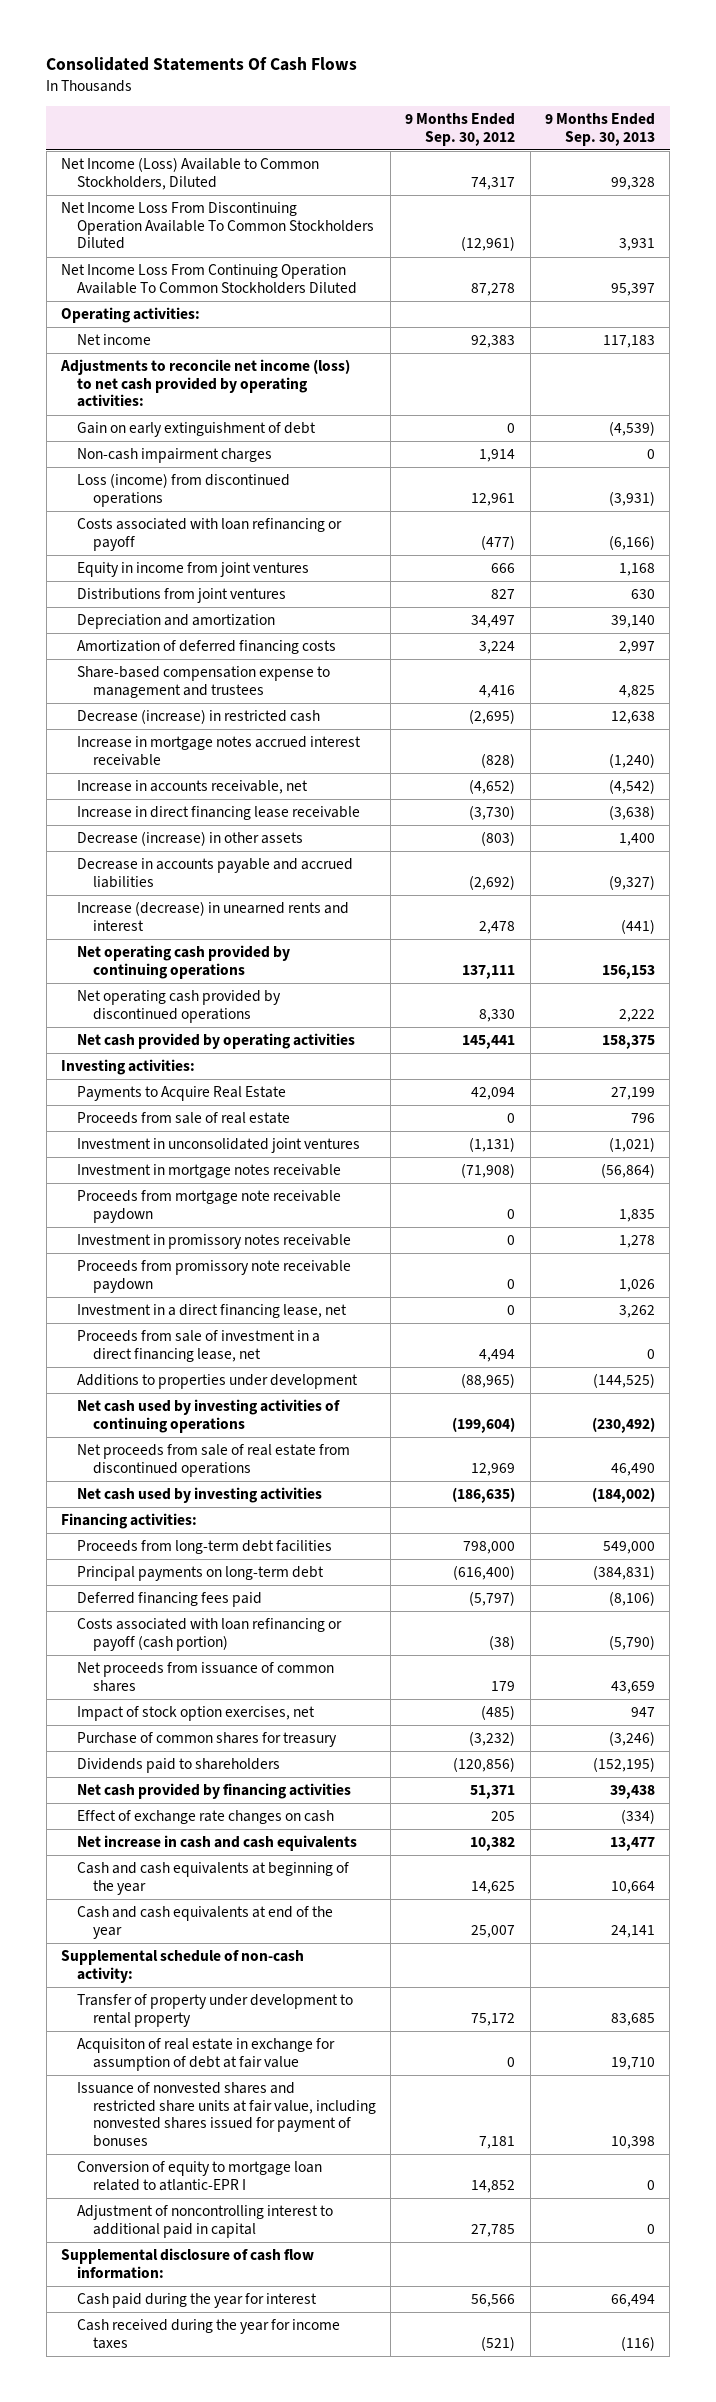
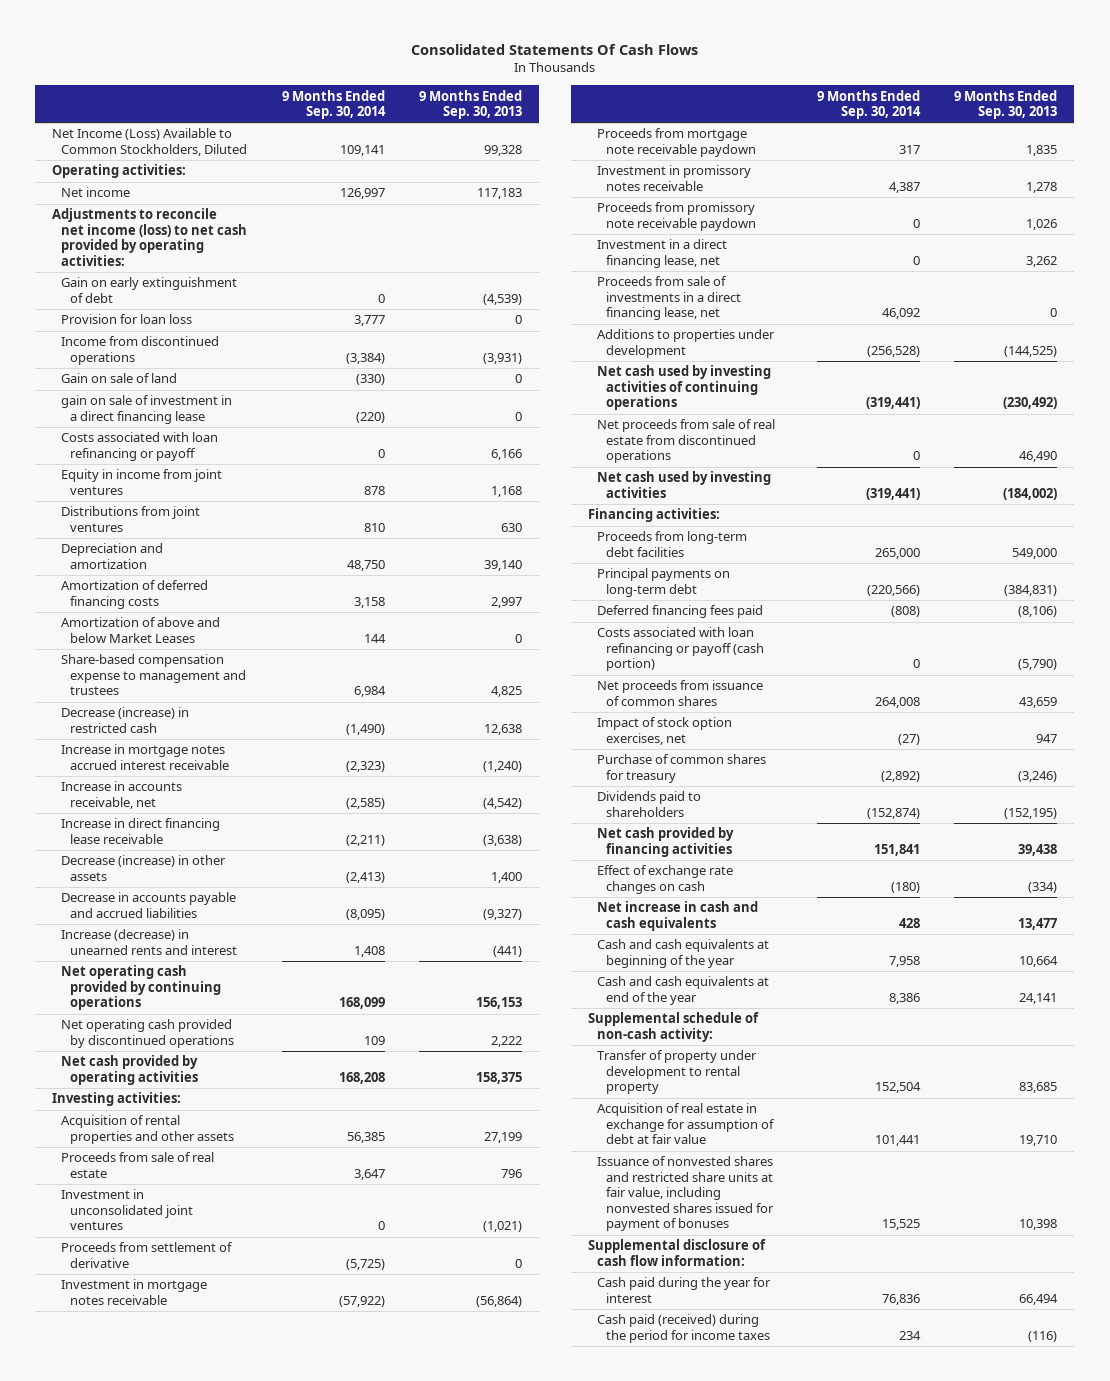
[405,113,516,146] 9 Months Ended Sep. 30, 2012 -> none
none -> [281,89,386,120] 9 Months Ended Sep. 30, 2014
[61,202,374,250] Net Income Loss From Discontinuing Operation Available To Common Stockholders Diluted -> none
[61,264,357,294] Net Income Loss From Continuing Operation Available To Common Stockholders Diluted -> none
[76,448,272,464] Non-cash impairment charges -> none
none -> [61,314,193,325] Provision for loan loss
[76,473,290,507] Loss (income) from discontinued operations -> [61,336,220,365] Income from discontinued operations
none -> [61,373,178,384] Gain on sale of land
none -> [61,395,233,424] gain on sale of investment in a direct financing lease
[608,534,655,550] (6,166) -> [490,448,522,460] 6,166
none -> [61,617,221,643] Amortization of above and below Market Leases
[76,1086,286,1102] Payments to Acquire Real Estate -> [61,1115,235,1144] Acquisition of rental properties and other assets
none -> [61,1242,234,1268] Proceeds from settlement of derivative
[76,1330,320,1362] Proceeds from sale of investment in a direct financing lease, net -> [596,276,741,321] Proceeds from sale of investments in a direct financing lease, net
[76,2038,335,2071] Acquisiton of real estate in exchange for assumption of debt at fair value -> [596,1103,775,1145] Acquisition of real estate in exchange for assumption of debt at fair value
[76,2161,322,2191] Conversion of equity to mortgage loan related to atlantic-EPR I -> none
[76,2205,333,2238] Adjustment of noncontrolling interest to additional paid in capital -> none
[76,2319,340,2349] Cash received during the year for income taxes -> [596,1314,770,1343] Cash paid (received) during the period for income taxes

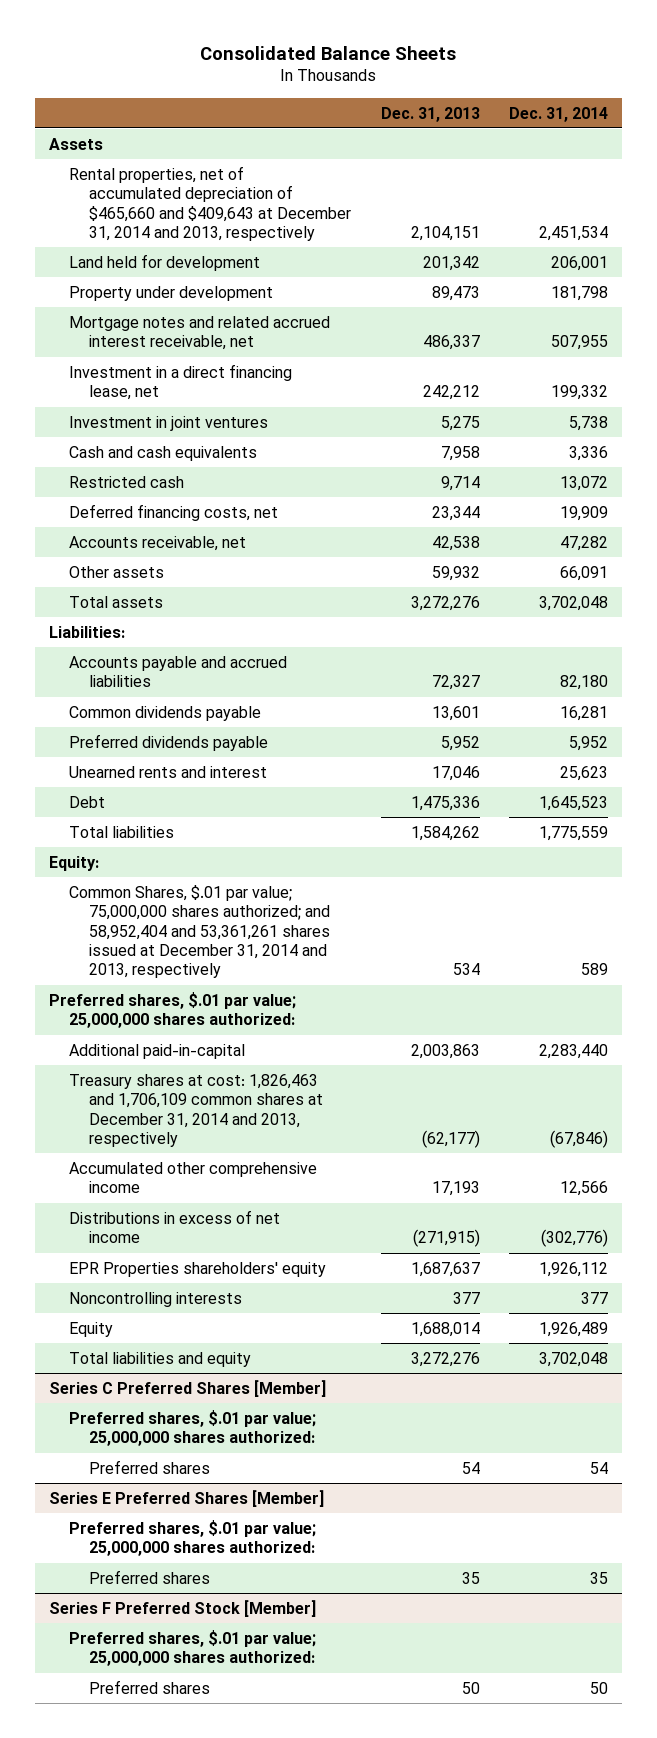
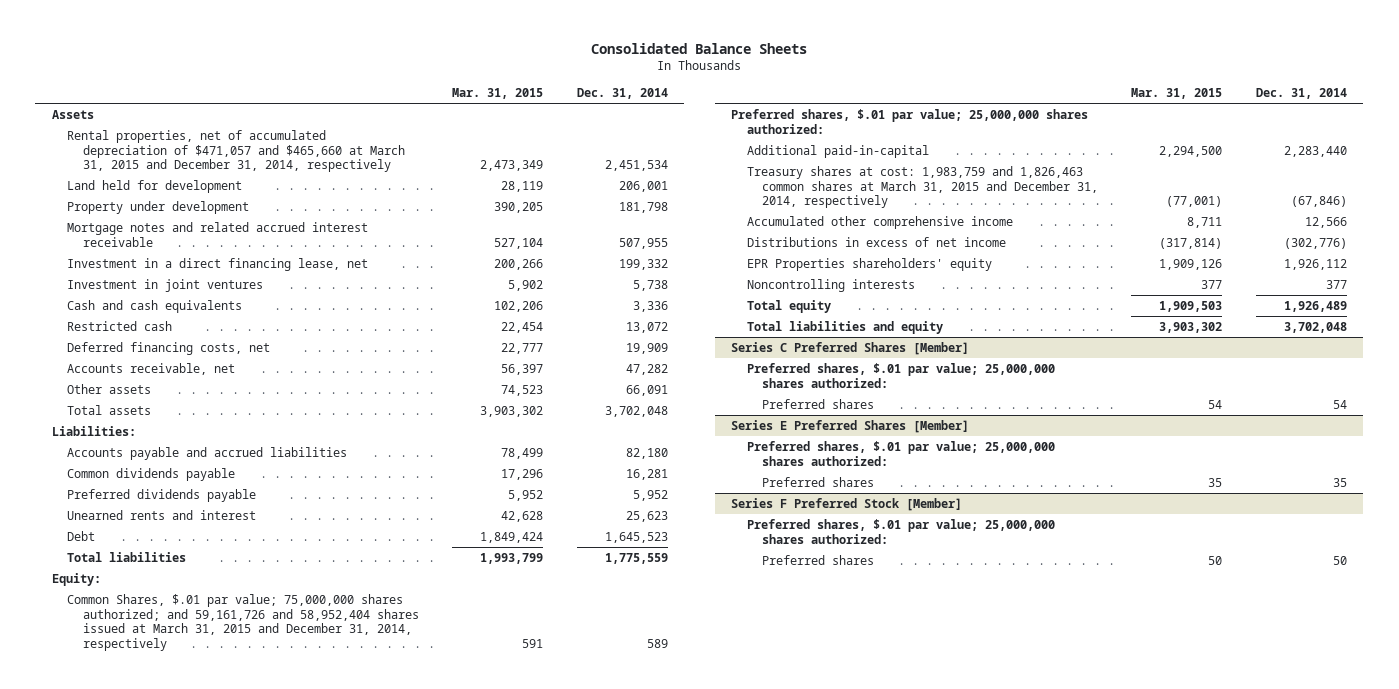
[380,106,480,122] Dec. 31, 2013 -> none
none -> [452,88,544,100] Mar. 31, 2015
[69,165,352,241] Rental properties, net of accumulated depreciation of $465,660 and $409,643 at December 31, 2014 and 2013, respectively -> [67,129,405,173] Rental properties, net of accumulated depreciation of $471,057 and $465,660 at March 31, 2015 and December 31, 2014, respectively
[69,315,331,351] Mortgage notes and related accrued interest receivable, net -> [67,221,369,247] Mortgage notes and related accrued interest receivable
[69,884,331,979] Common Shares, $.01 par value; 75,000,000 shares authorized; and 58,952,404 and 53,361,261 shares issued at December 31, 2014 and 2013, respectively -> [67,593,419,652] Common Shares, $.01 par value; 75,000,000 shares authorized; and 59,161,726 and 58,952,404 shares issued at March 31, 2015 and December 31, 2014, respectively
[69,1073,324,1147] Treasury shares at cost: 1,826,463 and 1,706,109 common shares at December 31, 2014 and 2013, respectively -> [746,165,1098,209] Treasury shares at cost: 1,983,759 and 1,826,463 common shares at March 31, 2015 and December 31, 2014, respectively
[69,1321,114,1337] Equity -> [746,299,831,313] Total equity

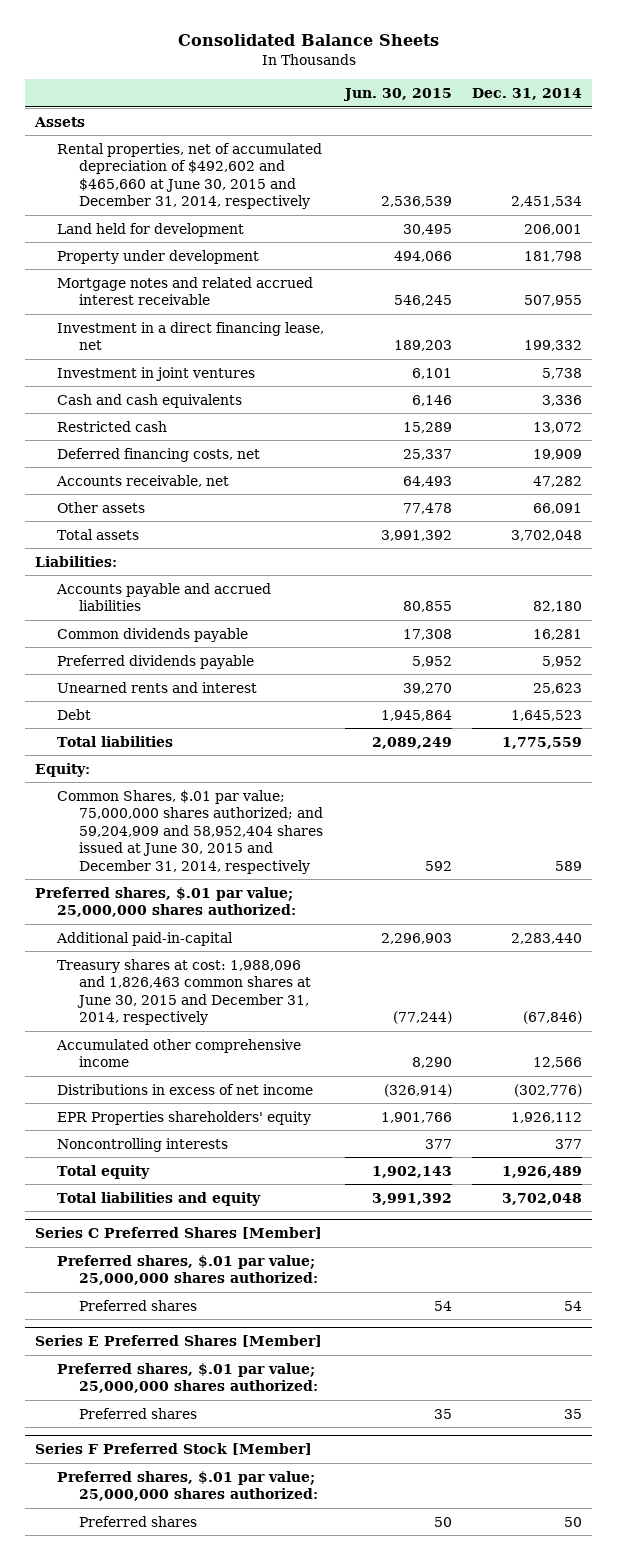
[452,88,544,100] Mar. 31, 2015 -> none
none -> [342,87,452,101] Jun. 30, 2015
[67,129,405,173] Rental properties, net of accumulated depreciation of $471,057 and $465,660 at March 31, 2015 and December 31, 2014, respectively -> [57,142,323,210] Rental properties, net of accumulated depreciation of $492,602 and $465,660 at June 30, 2015 and December 31, 2014, respectively
[67,593,419,652] Common Shares, $.01 par value; 75,000,000 shares authorized; and 59,161,726 and 58,952,404 shares issued at March 31, 2015 and December 31, 2014, respectively -> [57,789,324,874] Common Shares, $.01 par value; 75,000,000 shares authorized; and 59,204,909 and 58,952,404 shares issued at June 30, 2015 and December 31, 2014, respectively
[746,165,1098,209] Treasury shares at cost: 1,983,759 and 1,826,463 common shares at March 31, 2015 and December 31, 2014, respectively -> [57,958,312,1026] Treasury shares at cost: 1,988,096 and 1,826,463 common shares at June 30, 2015 and December 31, 2014, respectively

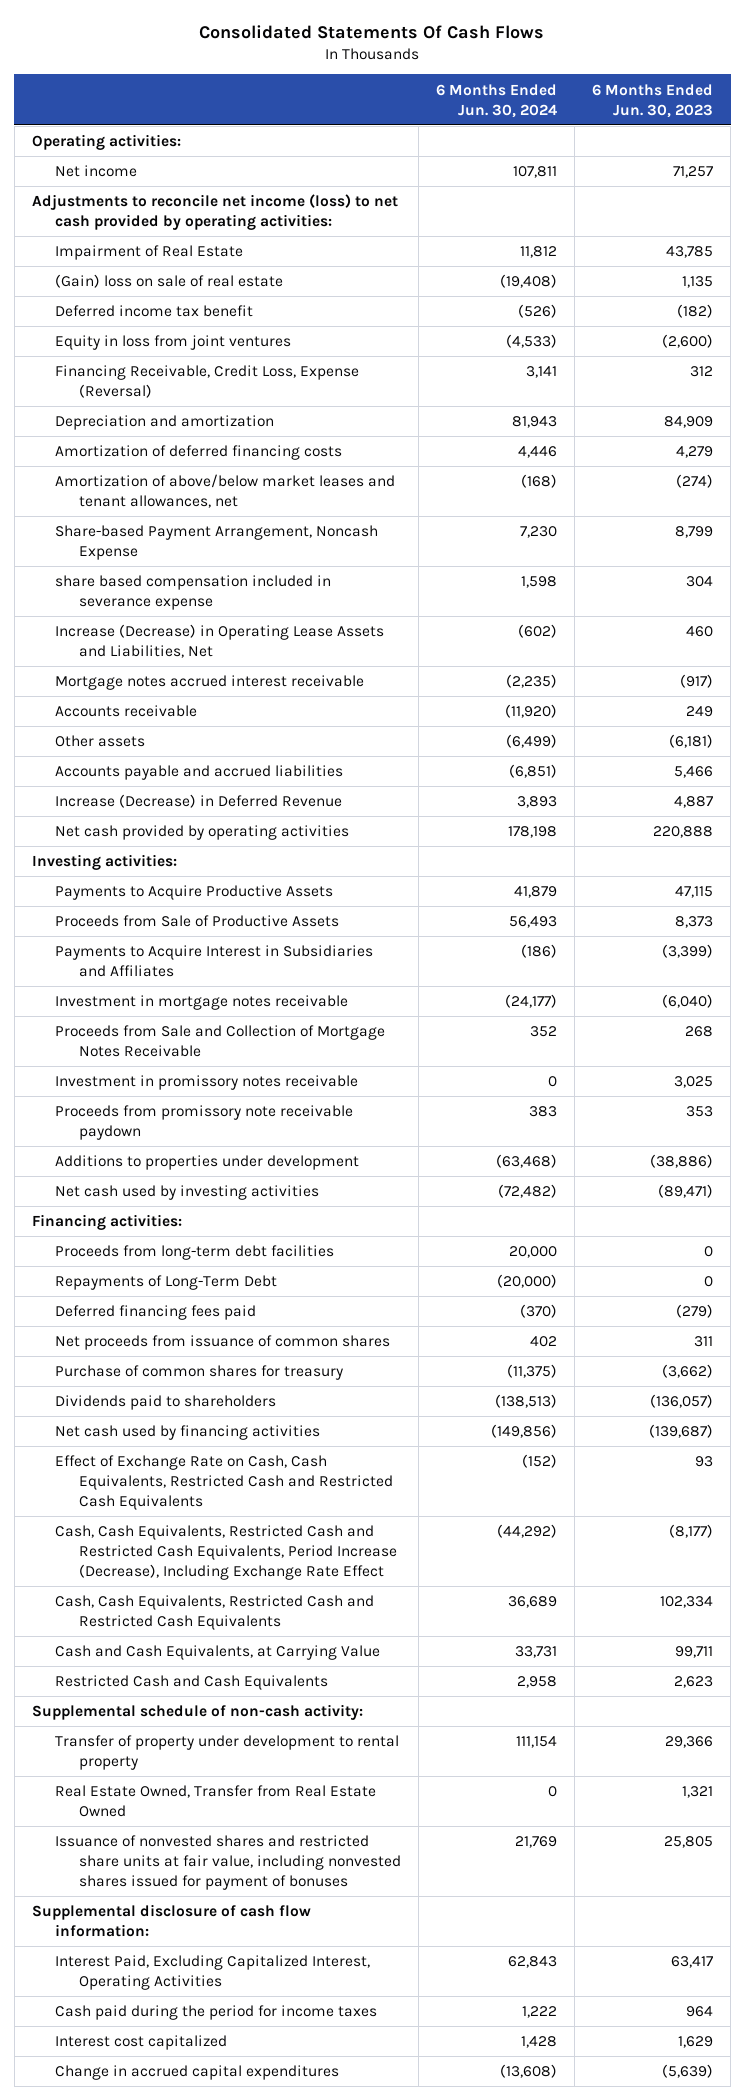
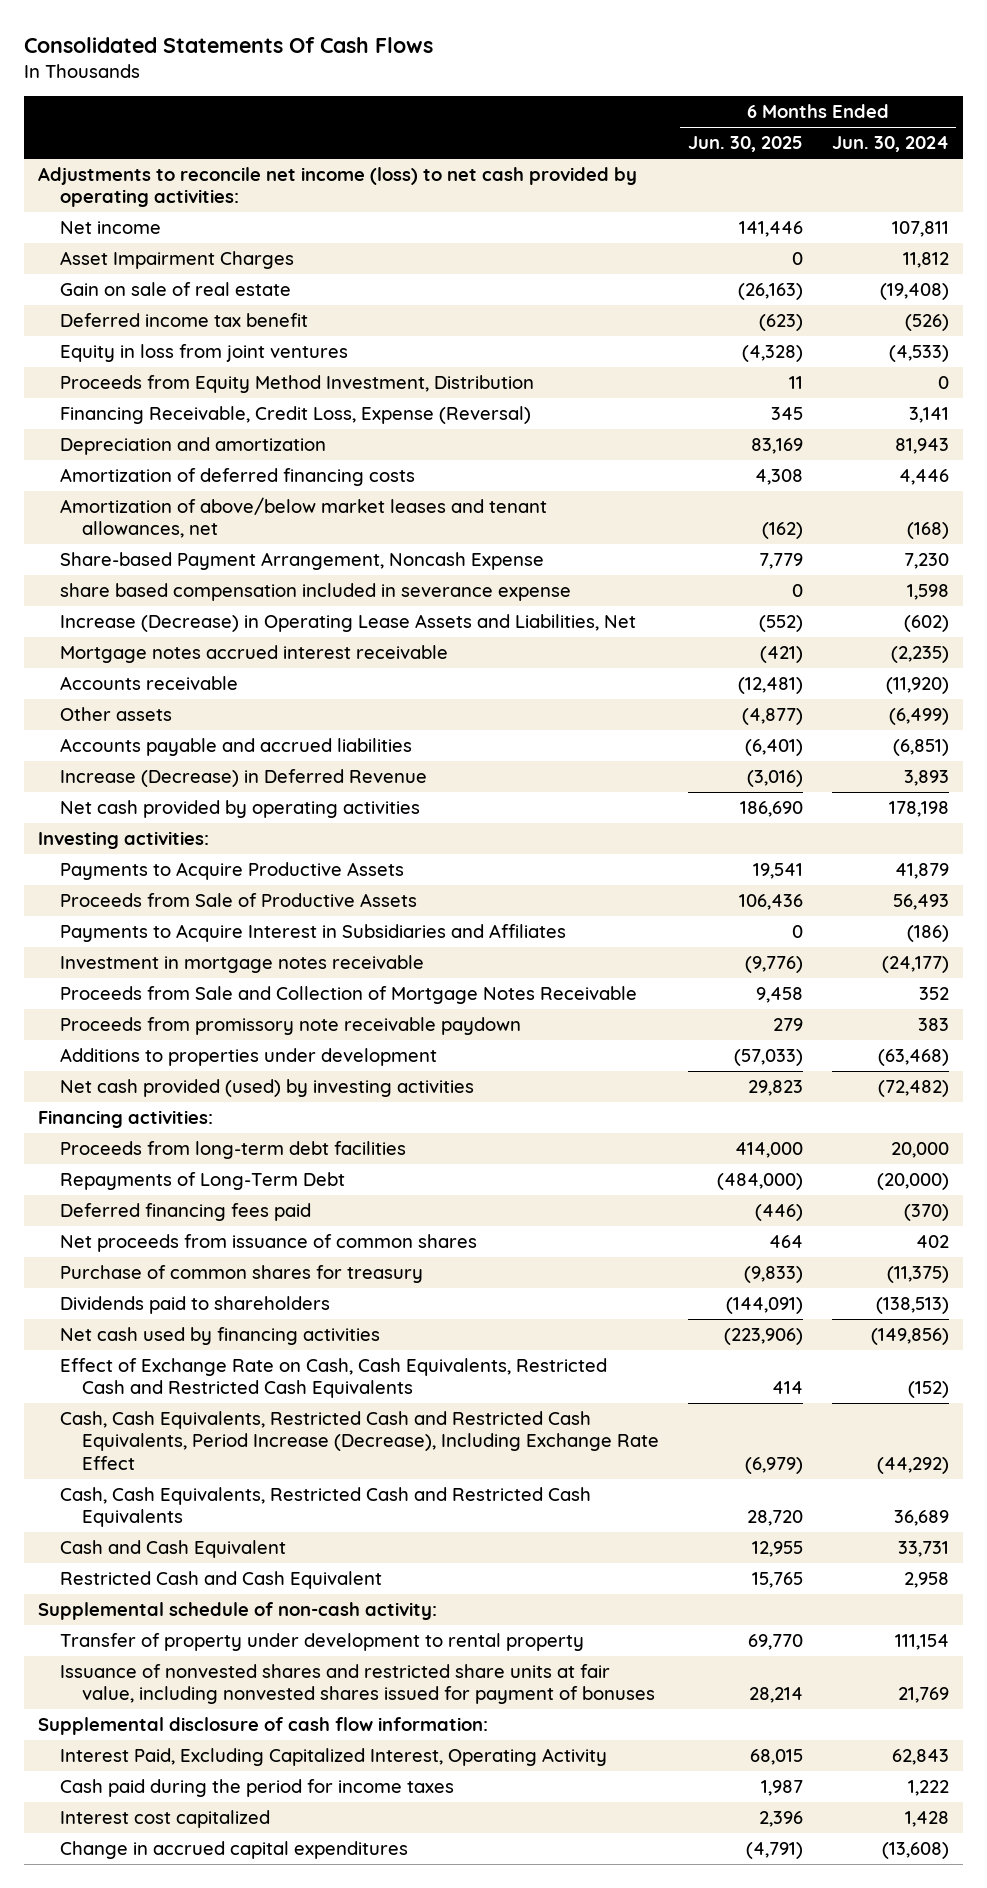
[592,83,714,118] 6 Months Ended Jun. 30, 2023 -> none
none -> [687,136,803,153] Jun. 30, 2025
[31,134,181,151] Operating activities: -> none
[55,165,138,178] Net income -> [59,221,161,235] Net income
[55,245,244,261] Impairment of Real Estate -> [59,251,294,270] Asset Impairment Charges
[55,274,284,289] (Gain) loss on sale of real estate -> [59,282,291,297] Gain on sale of real estate
none -> [59,375,534,394] Proceeds from Equity Method Investment, Distribution
[55,1075,359,1091] Investment in promissory notes receivable -> none
[55,1185,320,1201] Net cash used by investing activities -> [59,1079,474,1098] Net cash provided (used) by investing activities
[55,1645,381,1661] Cash and Cash Equivalents, at Carrying Value -> [59,1540,286,1559] Cash and Cash Equivalent
[55,1675,329,1691] Restricted Cash and Cash Equivalents -> [59,1571,382,1590] Restricted Cash and Cash Equivalent
[55,1785,377,1818] Real Estate Owned, Transfer from Real Estate Owned -> none
[55,1955,371,1991] Interest Paid, Excluding Capitalized Interest, Operating Activities -> [59,1748,607,1767] Interest Paid, Excluding Capitalized Interest, Operating Activity

